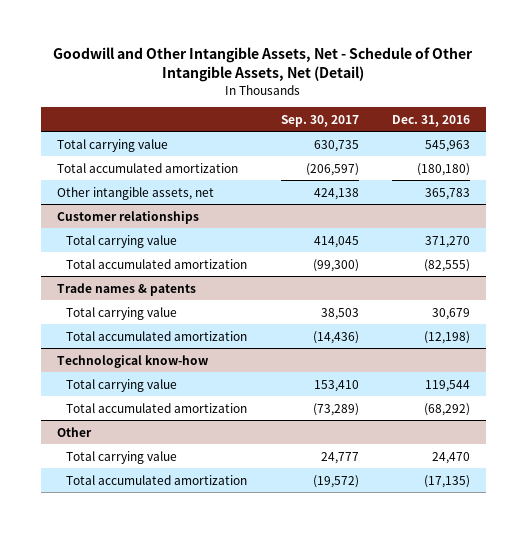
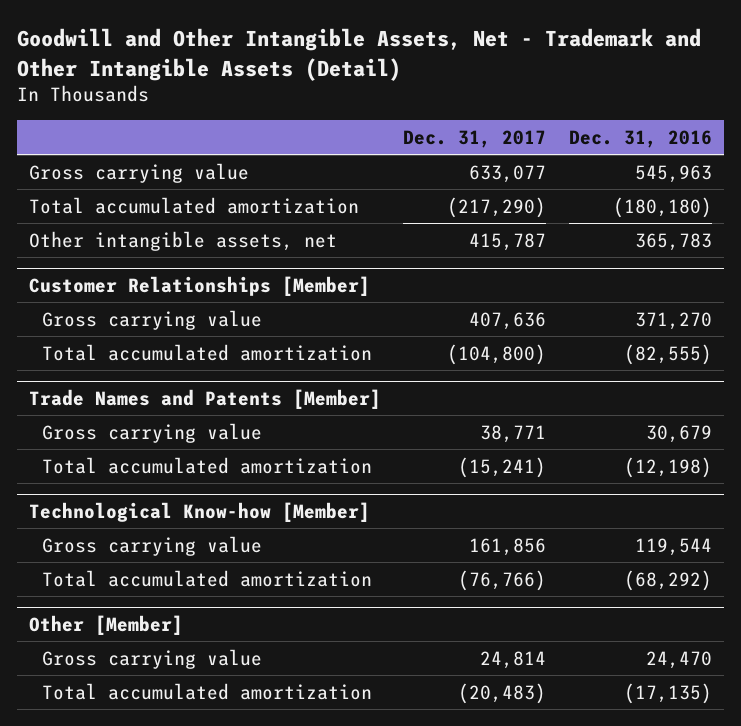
[53,47,474,83] Goodwill and Other Intangible Assets, Net - Schedule of Other Intangible Assets, Net (Detail) -> [17,28,702,81] Goodwill and Other Intangible Assets, Net - Trademark and Other Intangible Assets (Detail)
[280,114,359,127] Sep. 30, 2017 -> none
none -> [403,129,547,148] Dec. 31, 2017
[57,138,169,152] Total carrying value -> [28,162,249,183] Gross carrying value
[57,210,200,224] Customer relationships -> [28,276,370,297] Customer Relationships [Member]
[66,234,178,248] Total carrying value -> [42,309,263,330] Gross carrying value
[57,282,197,296] Trade names & patents -> [28,389,381,410] Trade Names and Patents [Member]
[66,306,178,320] Total carrying value -> [42,422,263,443] Gross carrying value
[57,354,209,368] Technological know-how -> [28,502,370,523] Technological Know-how [Member]
[66,378,178,392] Total carrying value -> [42,535,263,556] Gross carrying value
[57,426,93,437] Other -> [28,615,183,636] Other [Member]
[66,450,178,464] Total carrying value -> [42,648,263,669] Gross carrying value

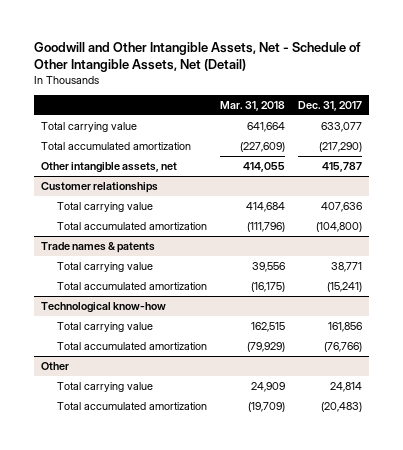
[17,28,702,81] Goodwill and Other Intangible Assets, Net - Trademark and Other Intangible Assets (Detail) -> [34,41,362,72] Goodwill and Other Intangible Assets, Net - Schedule of Other Intangible Assets, Net (Detail)
[569,129,713,148] Dec. 31, 2016 -> none
none -> [220,100,286,111] Mar. 31, 2018
[28,162,249,183] Gross carrying value -> [40,121,137,132] Total carrying value
[28,276,370,297] Customer Relationships [Member] -> [40,181,158,193] Customer relationships
[42,309,263,330] Gross carrying value -> [56,201,153,212] Total carrying value
[28,389,381,410] Trade Names and Patents [Member] -> [40,241,155,253] Trade names & patents
[42,422,263,443] Gross carrying value -> [56,261,153,272] Total carrying value
[28,502,370,523] Technological Know-how [Member] -> [40,301,166,313] Technological know-how
[42,535,263,556] Gross carrying value -> [56,321,153,332] Total carrying value
[28,615,183,636] Other [Member] -> [40,361,69,370] Other
[42,648,263,669] Gross carrying value -> [56,381,153,392] Total carrying value

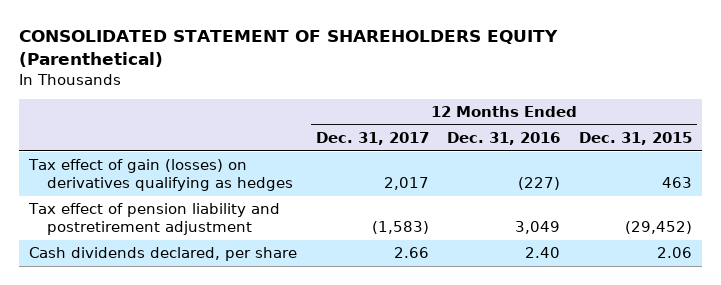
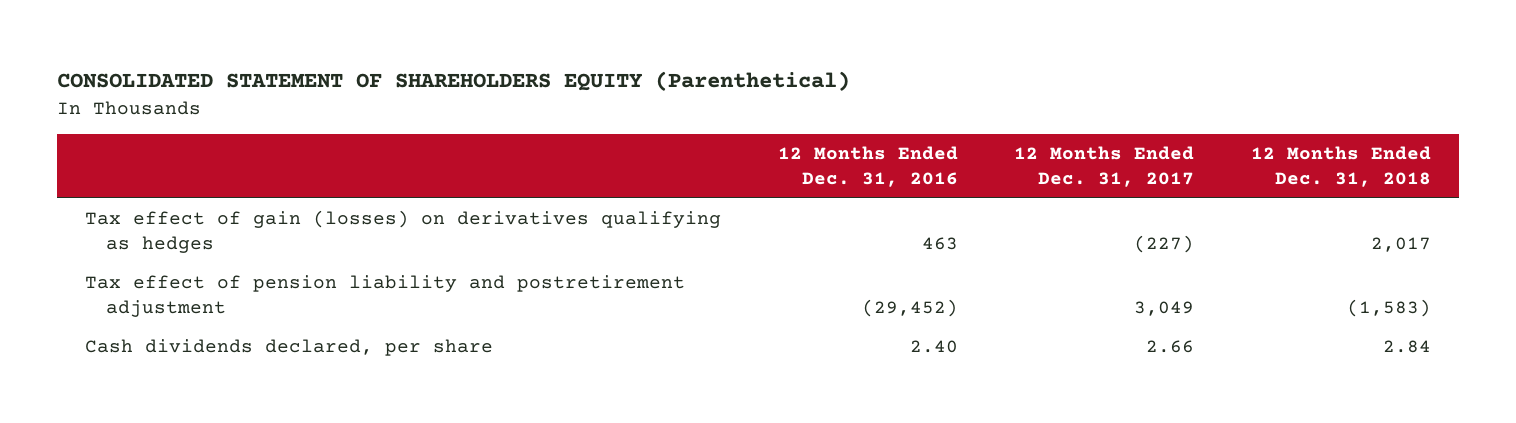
[579,132,693,146] Dec. 31, 2015 -> none
none -> [1250,146,1431,187] 12 Months Ended Dec. 31, 2018
[383,177,429,191] 2,017 -> [1134,234,1195,253] (227)
[518,177,561,191] (227) -> [921,236,958,250] 463
[371,221,429,235] (1,583) -> [1134,300,1195,316] 3,049
[515,221,561,235] 3,049 -> [861,298,958,317] (29,452)

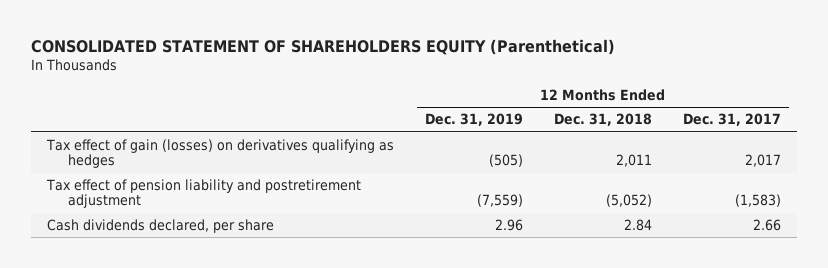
[777,146,958,187] 12 Months Ended Dec. 31, 2016 -> none
none -> [424,113,523,127] Dec. 31, 2019
[1134,234,1195,253] (227) -> [745,154,782,168] 2,017
[1370,236,1431,252] 2,017 -> [615,154,652,168] 2,011
[1134,300,1195,316] 3,049 -> [735,194,782,208] (1,583)
[1346,298,1431,317] (1,583) -> [605,194,652,208] (5,052)

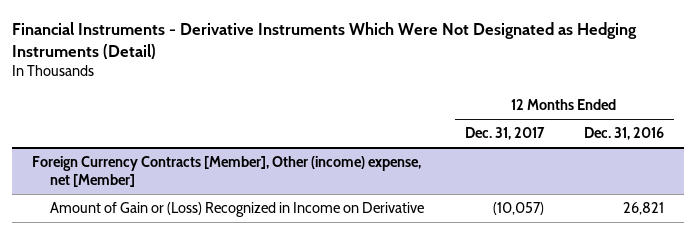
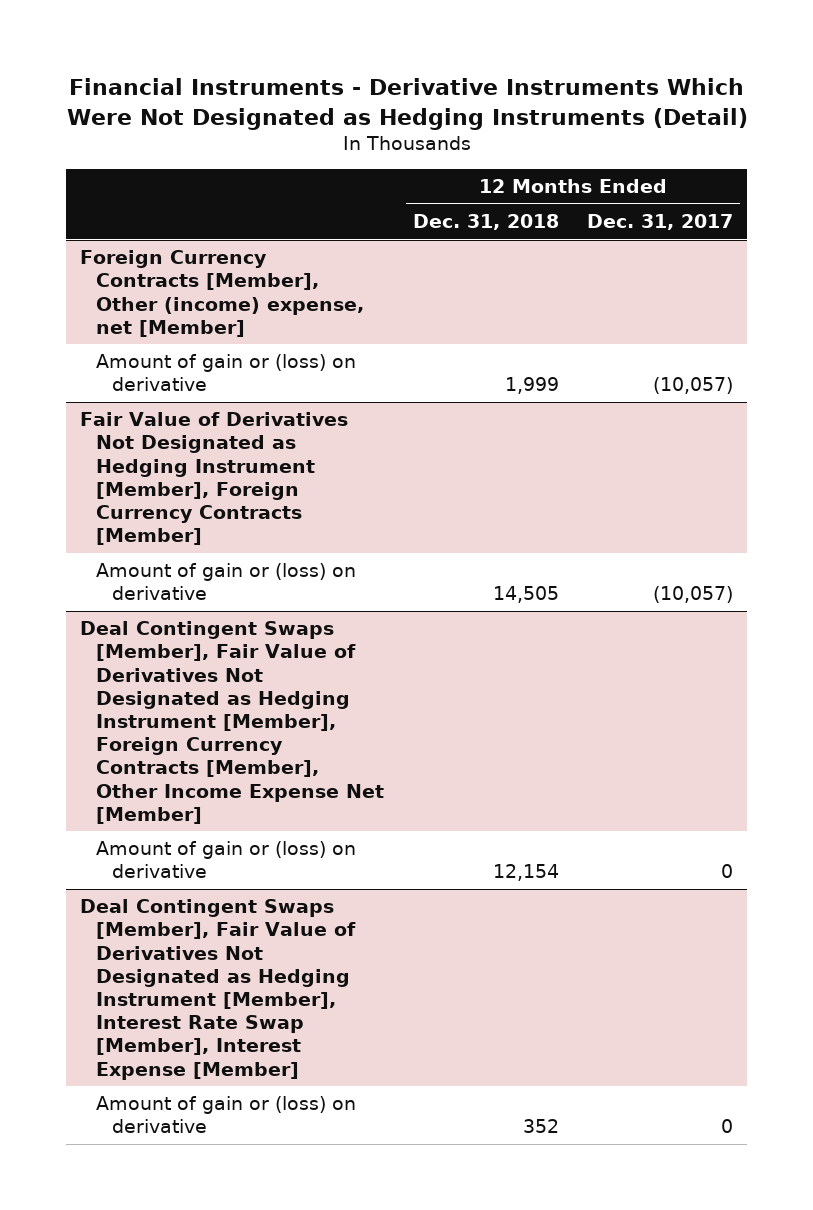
[584,127,665,141] Dec. 31, 2016 -> none
none -> [412,214,559,231] Dec. 31, 2018
[50,202,425,218] Amount of Gain or (Loss) Recognized in Income on Derivative -> [96,354,357,392] Amount of gain or (loss) on derivative
none -> [80,412,349,546] Fair Value of Derivatives Not Designated as Hedging Instrument [Member], Foreign Currency Contracts [Member]
none -> [96,563,357,601] Amount of gain or (loss) on derivative
none -> [80,621,385,824] Deal Contingent Swaps [Member], Fair Value of Derivatives Not Designated as Hedging Instrument [Member], Foreign Currency Contracts [Member], Other Income Expense Net [Member]
none -> [96,841,357,879] Amount of gain or (loss) on derivative
none -> [80,899,357,1080] Deal Contingent Swaps [Member], Fair Value of Derivatives Not Designated as Hedging Instrument [Member], Interest Rate Swap [Member], Interest Expense [Member]
none -> [96,1096,357,1134] Amount of gain or (loss) on derivative

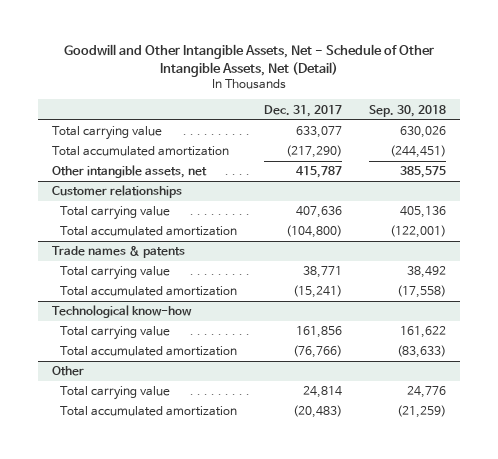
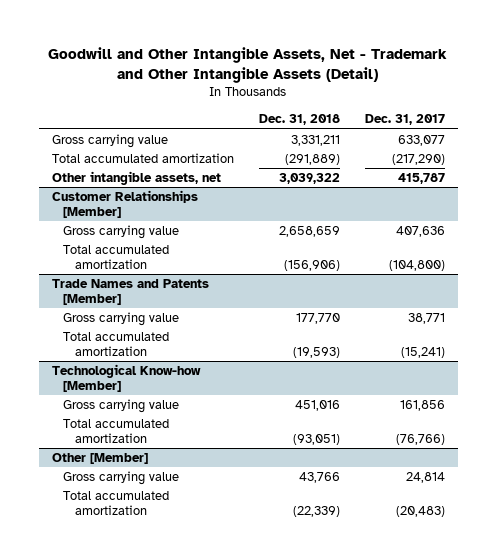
[63,44,434,77] Goodwill and Other Intangible Assets, Net - Schedule of Other Intangible Assets, Net (Detail) -> [48,47,448,84] Goodwill and Other Intangible Assets, Net - Trademark and Other Intangible Assets (Detail)
[369,104,447,117] Sep. 30, 2018 -> none
none -> [258,114,340,126] Dec. 31, 2018
[51,126,162,141] Total carrying value -> [51,134,168,149] Gross carrying value
[51,185,182,199] Customer relationships -> [51,190,198,218] Customer Relationships [Member]
[59,206,170,221] Total carrying value -> [63,225,180,240] Gross carrying value
[51,246,185,259] Trade names & patents -> [51,279,209,305] Trade Names and Patents [Member]
[59,266,170,281] Total carrying value -> [63,312,180,327] Gross carrying value
[51,305,192,319] Technological know-how -> [51,364,201,392] Technological Know-how [Member]
[59,326,170,341] Total carrying value -> [63,399,180,414] Gross carrying value
[51,366,84,377] Other -> [51,453,148,465] Other [Member]
[59,386,170,401] Total carrying value -> [63,471,180,486] Gross carrying value

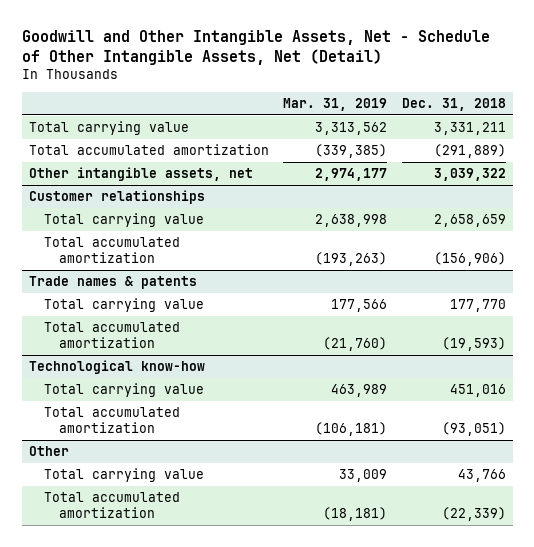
[48,47,448,84] Goodwill and Other Intangible Assets, Net - Trademark and Other Intangible Assets (Detail) -> [21,29,490,65] Goodwill and Other Intangible Assets, Net - Schedule of Other Intangible Assets, Net (Detail)
[365,114,446,126] Dec. 31, 2017 -> none
none -> [283,98,388,112] Mar. 31, 2019
[51,134,168,149] Gross carrying value -> [28,121,189,136] Total carrying value
[51,190,198,218] Customer Relationships [Member] -> [28,190,205,205] Customer relationships
[63,225,180,240] Gross carrying value -> [44,213,205,228] Total carrying value
[51,279,209,305] Trade Names and Patents [Member] -> [28,276,197,290] Trade names & patents
[63,312,180,327] Gross carrying value -> [44,298,205,313] Total carrying value
[51,364,201,392] Technological Know-how [Member] -> [28,360,205,375] Technological know-how
[63,399,180,414] Gross carrying value -> [44,383,205,398] Total carrying value
[51,453,148,465] Other [Member] -> [28,446,69,457] Other
[63,471,180,486] Gross carrying value -> [44,468,205,483] Total carrying value

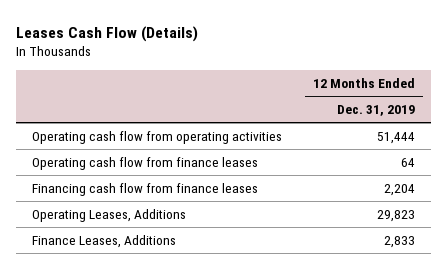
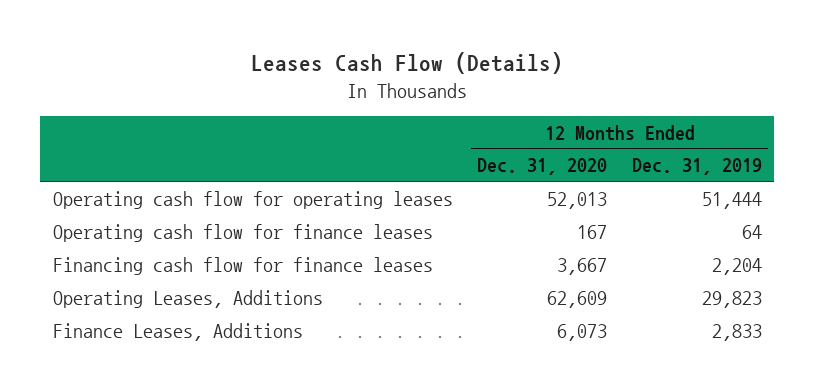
none -> [477,158,608,176] Dec. 31, 2020
[31,130,282,144] Operating cash flow from operating activities -> [52,190,453,209] Operating cash flow for operating leases
[31,156,258,170] Operating cash flow from finance leases -> [52,223,433,242] Operating cash flow for finance leases
[31,182,258,196] Financing cash flow from finance leases -> [52,256,433,275] Financing cash flow for finance leases

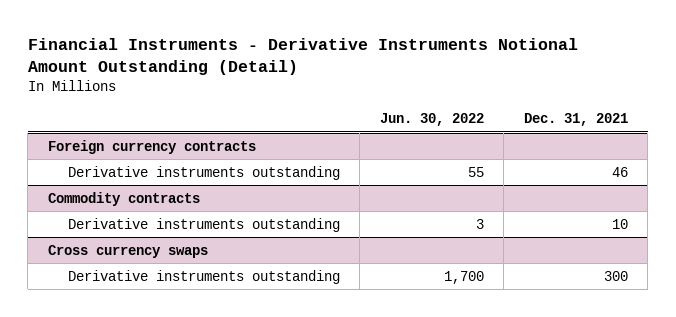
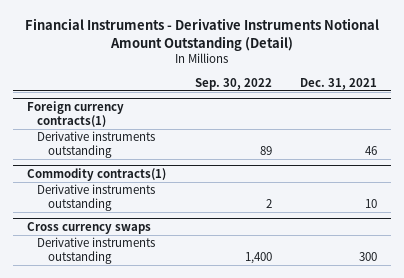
[379,113,484,127] Jun. 30, 2022 -> none
none -> [194,77,272,90] Sep. 30, 2022
[48,139,257,154] Foreign currency contracts -> [26,101,124,127] Foreign currency contracts(1)
[48,191,201,206] Commodity contracts -> [26,168,166,182] Commodity contracts(1)

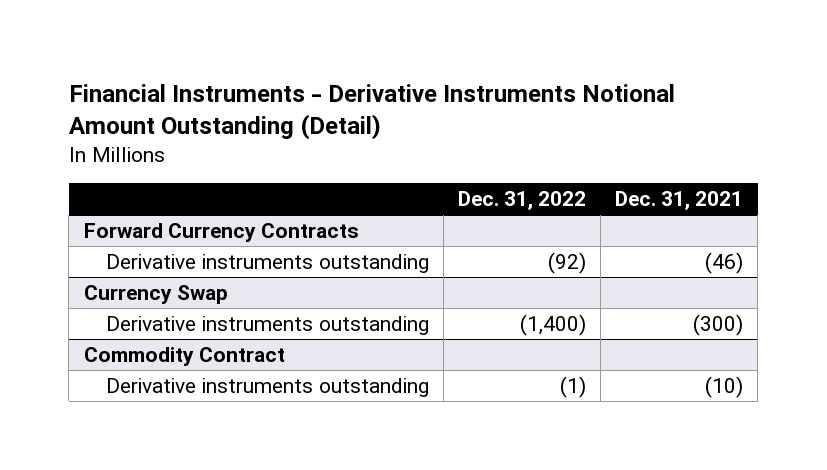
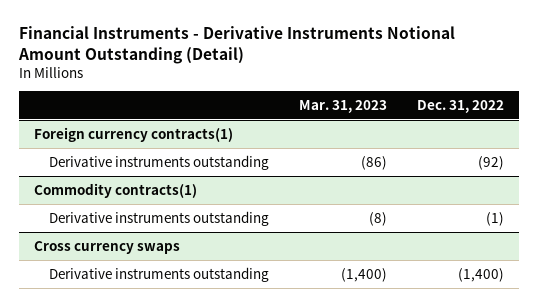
[615,191,744,211] Dec. 31, 2021 -> none
none -> [299,99,388,113] Mar. 31, 2023
[83,222,359,242] Forward Currency Contracts -> [33,126,233,142] Foreign currency contracts(1)
[83,284,228,304] Currency Swap -> none
[106,315,430,335] Derivative instruments outstanding -> none
[83,346,285,366] Commodity Contract -> [33,182,197,198] Commodity contracts(1)
none -> [33,240,180,254] Cross currency swaps
none -> [49,266,270,282] Derivative instruments outstanding

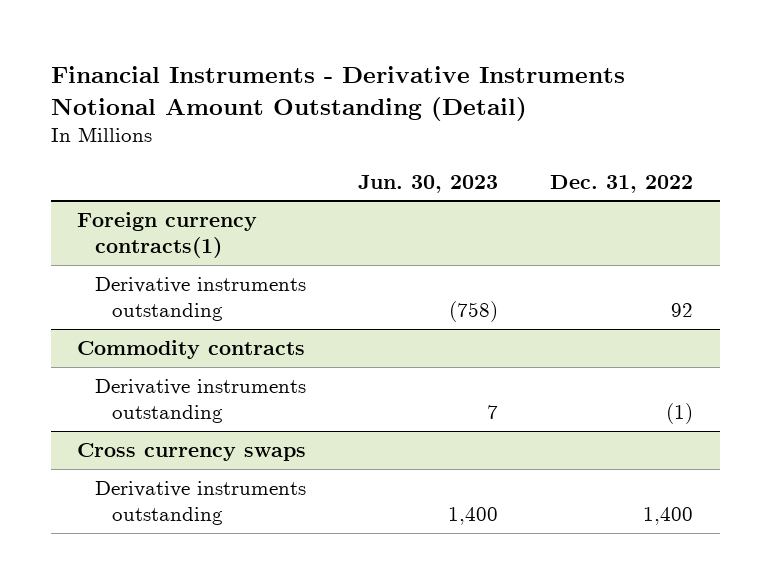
[299,99,388,113] Mar. 31, 2023 -> none
none -> [358,174,499,193] Jun. 30, 2023
[478,155,505,170] (92) -> [671,303,694,318] 92
[33,182,197,198] Commodity contracts(1) -> [77,339,306,359] Commodity contracts
[458,267,505,282] (1,400) -> [643,507,694,526] 1,400

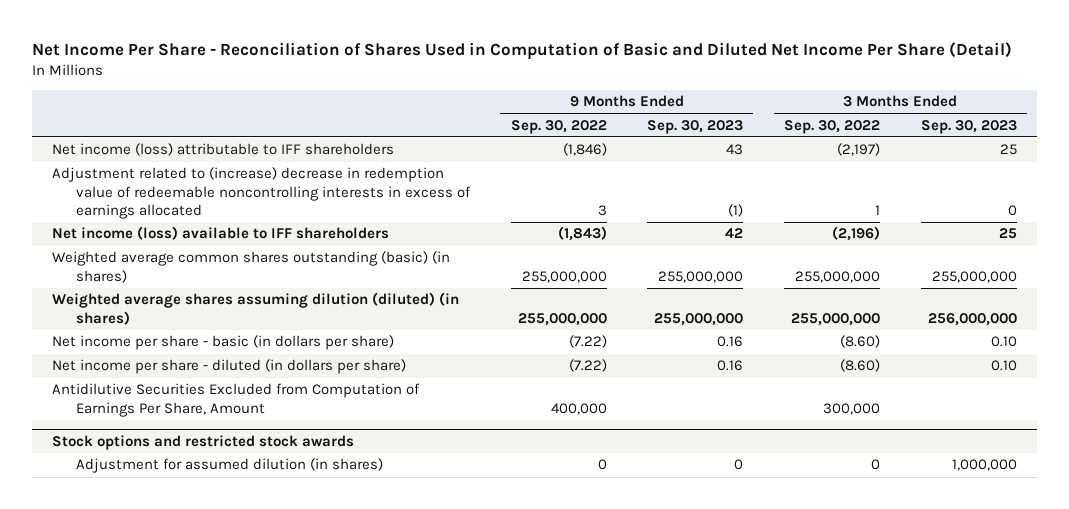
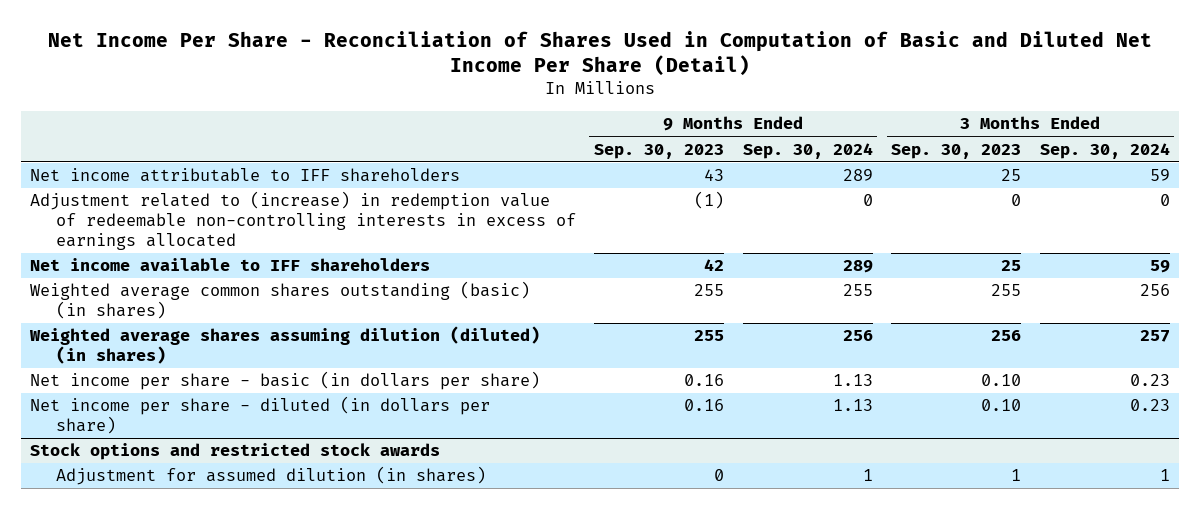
[510,119,607,134] Sep. 30, 2022 -> none
[784,119,881,134] Sep. 30, 2022 -> none
none -> [742,142,873,159] Sep. 30, 2024
none -> [1039,142,1170,159] Sep. 30, 2024
[52,143,395,157] Net income (loss) attributable to IFF shareholders -> [30,168,461,183] Net income attributable to IFF shareholders
[52,167,471,220] Adjustment related to (increase) decrease in redemption value of redeemable noncontrolling interests in excess of earnings allocated -> [30,191,576,251] Adjustment related to (increase) in redemption value of redeemable non-controlling interests in excess of earnings allocated
[52,226,390,241] Net income (loss) available to IFF shareholders -> [30,258,431,272] Net income available to IFF shareholders
[658,270,744,283] 255,000,000 -> [694,284,725,297] 255
[931,270,1017,283] 255,000,000 -> [991,284,1022,297] 255
[654,312,744,326] 255,000,000 -> [694,330,725,342] 255
[927,312,1017,326] 256,000,000 -> [991,330,1022,342] 256
[52,383,421,417] Antidilutive Securities Excluded from Computation of Earnings Per Share, Amount -> none
[951,459,1017,472] 1,000,000 -> [1011,469,1022,482] 1

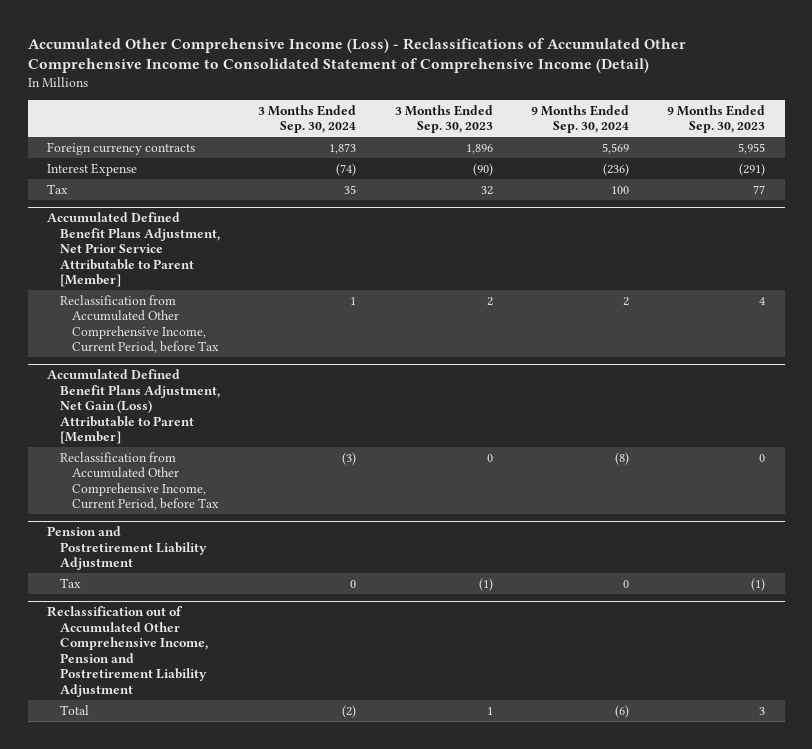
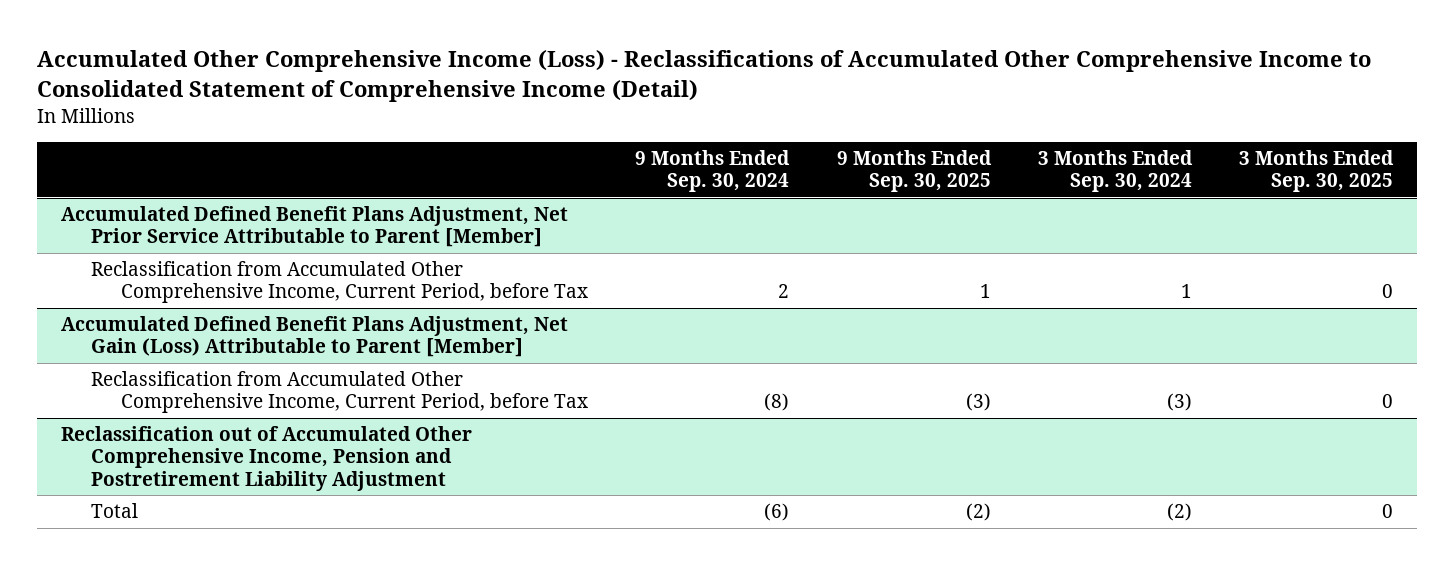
[394,104,493,134] 3 Months Ended Sep. 30, 2023 -> none
[667,104,766,134] 9 Months Ended Sep. 30, 2023 -> none
none -> [836,149,992,193] 9 Months Ended Sep. 30, 2025
none -> [1239,149,1395,193] 3 Months Ended Sep. 30, 2025
[47,141,196,155] Foreign currency contracts -> none
[47,162,138,176] Interest Expense -> none
[47,183,69,194] Tax -> none
[47,526,207,571] Pension and Postretirement Liability Adjustment -> none
[59,577,81,588] Tax -> none

